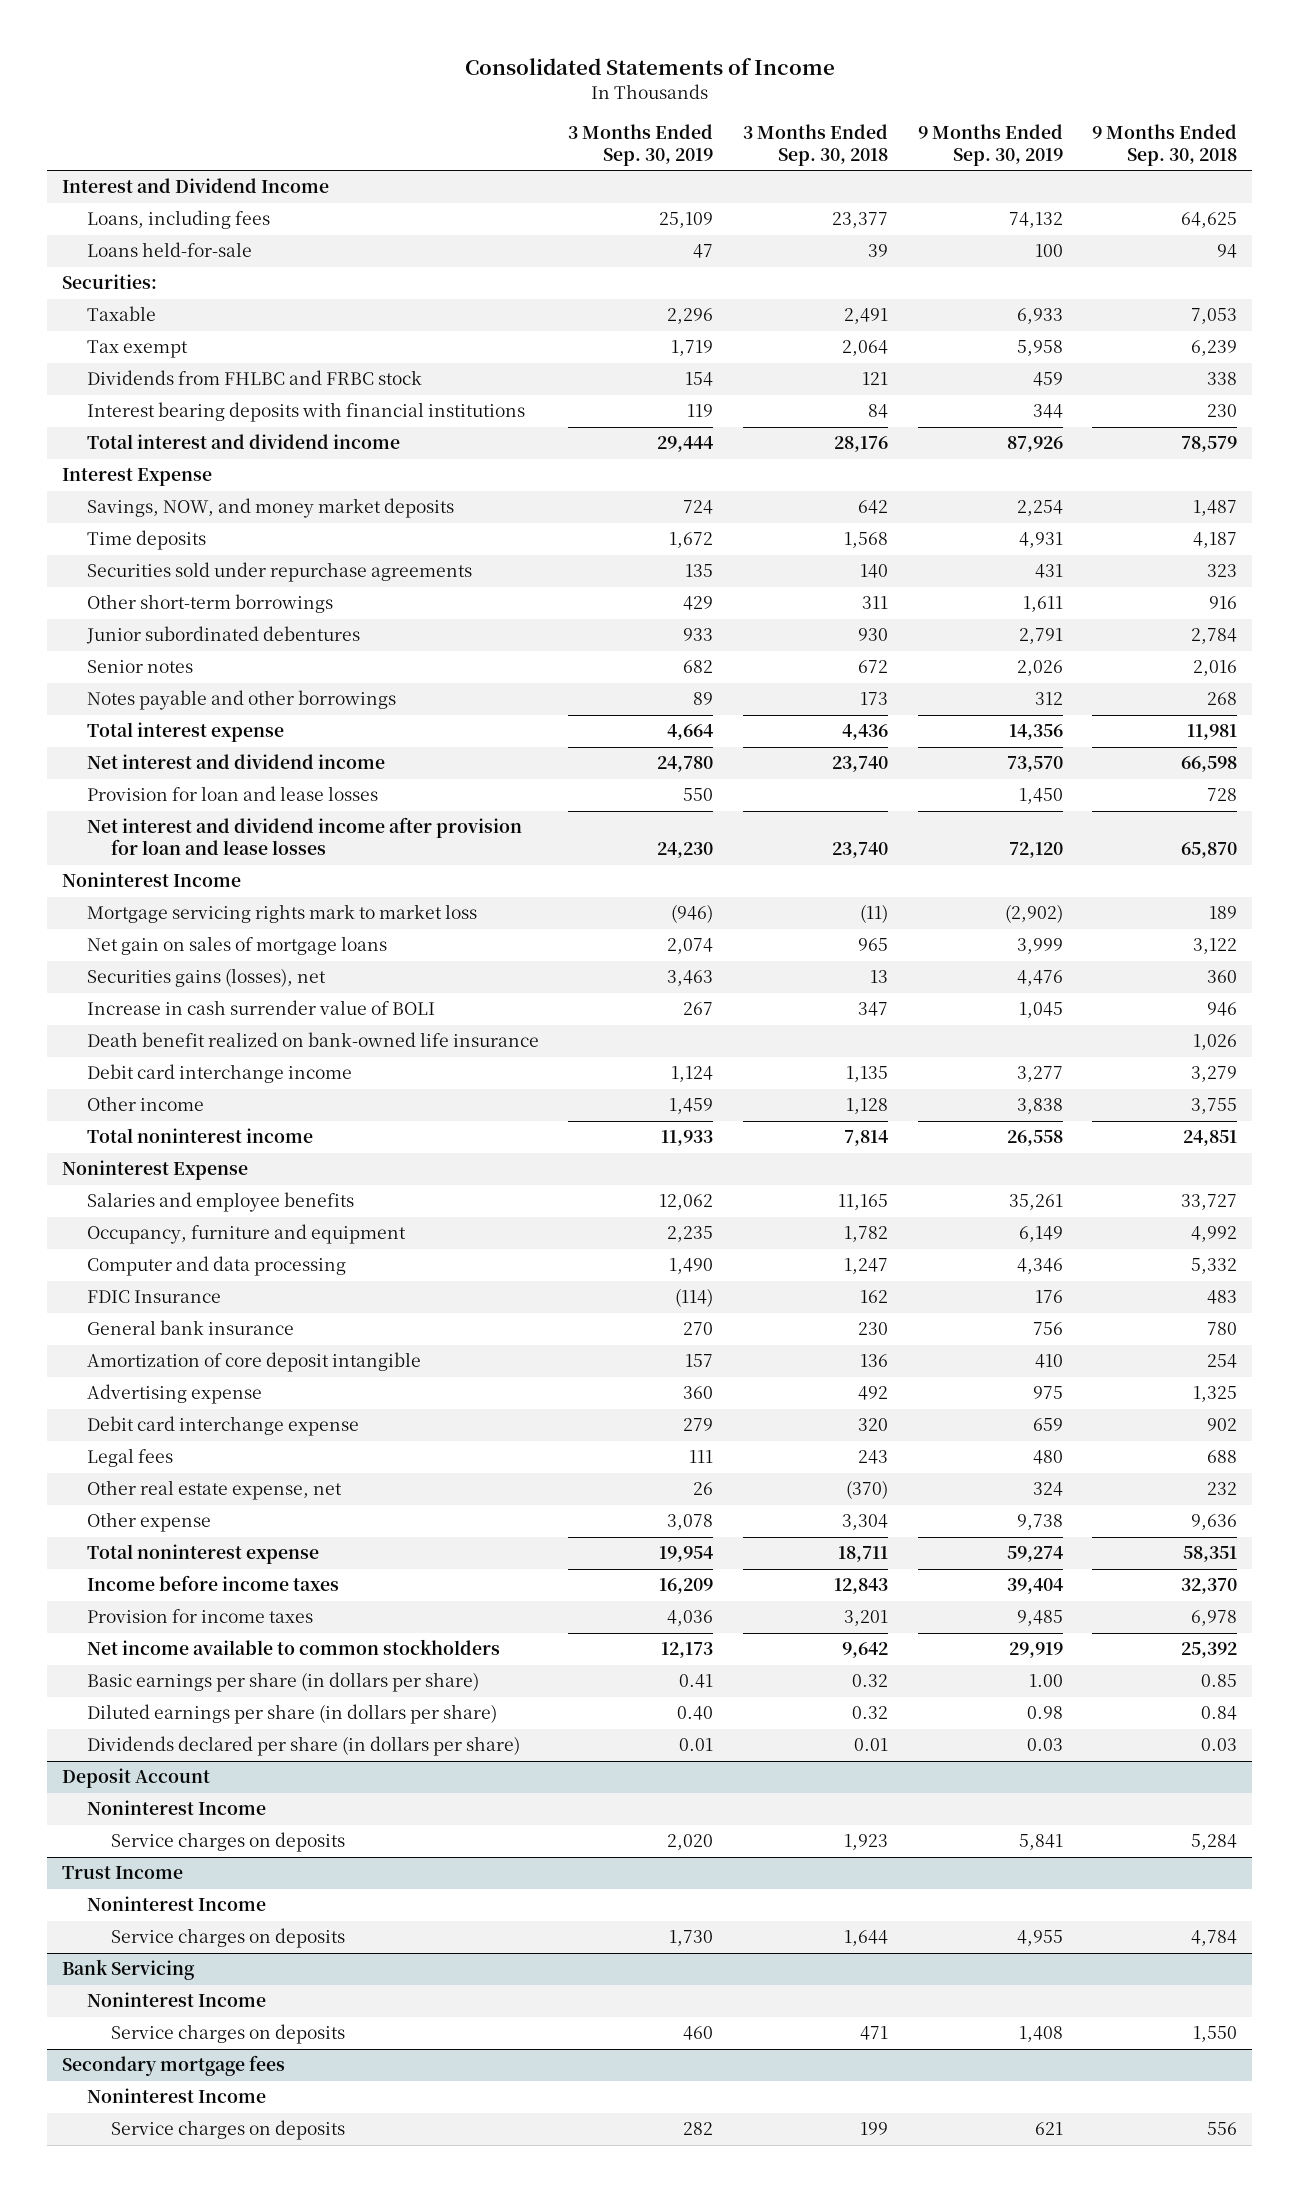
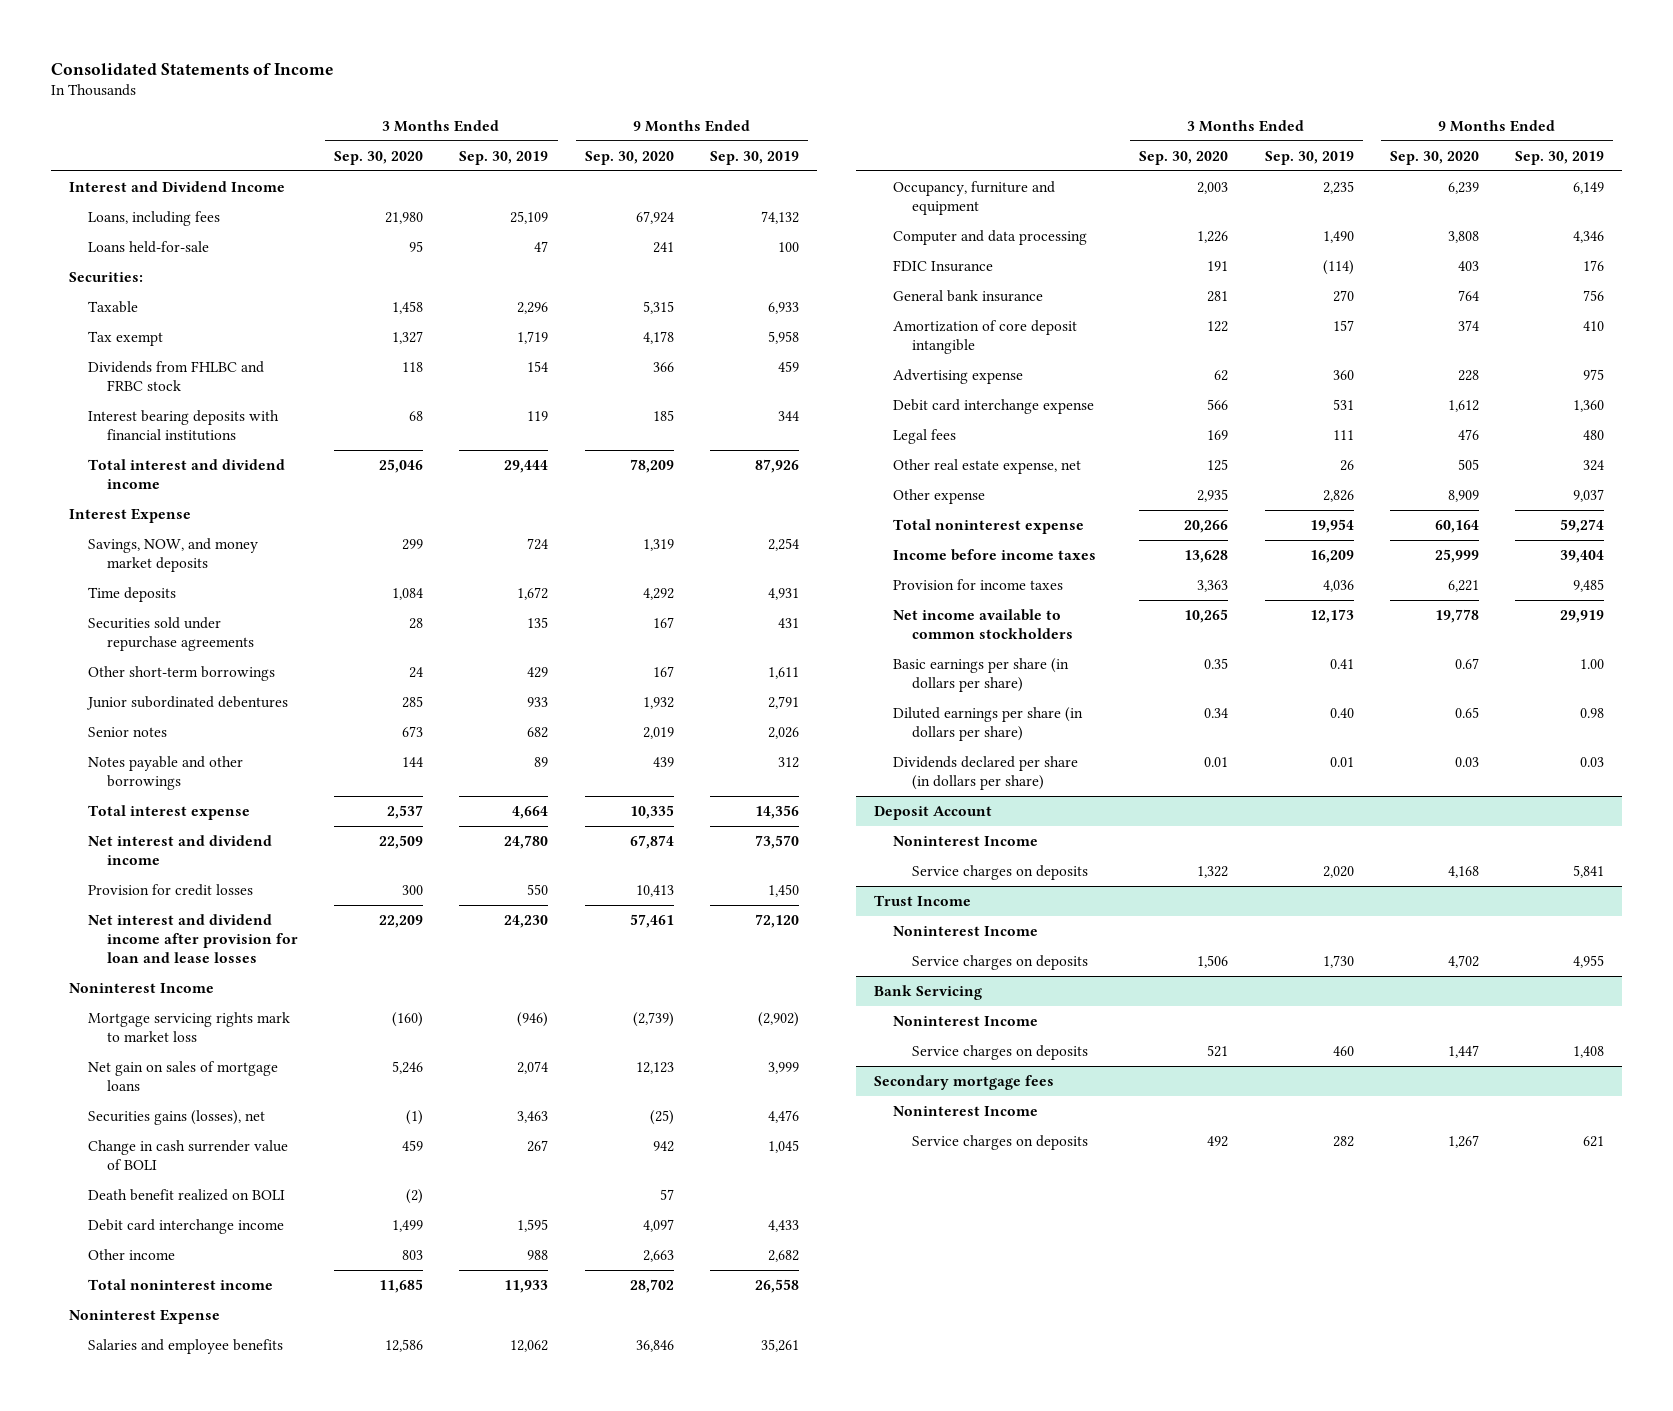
[742,123,888,166] 3 Months Ended Sep. 30, 2018 -> none
[1092,123,1238,166] 9 Months Ended Sep. 30, 2018 -> none
none -> [334,150,424,165] Sep. 30, 2020
none -> [584,150,674,165] Sep. 30, 2020
[86,786,378,802] Provision for loan and lease losses -> [87,883,253,896] Provision for credit losses
[86,1000,435,1016] Increase in cash surrender value of BOLI -> [87,1139,288,1171] Change in cash surrender value of BOLI
[86,1032,539,1048] Death benefit realized on bank-owned life insurance -> [87,1188,285,1201] Death benefit realized on BOLI
[671,1066,714,1083] 1,124 -> [517,1218,549,1232] 1,595
[1016,1066,1063,1083] 3,277 -> [768,1219,800,1232] 4,433
[669,1098,714,1115] 1,459 -> [527,1249,549,1260] 988
[1016,1098,1063,1115] 3,838 -> [768,1249,800,1262] 2,682
[683,1418,714,1432] 279 -> [1332,398,1354,410] 531
[1032,1418,1063,1432] 659 -> [1573,399,1605,412] 1,360
[667,1514,714,1531] 3,078 -> [1322,489,1354,502] 2,826
[1016,1514,1063,1531] 9,738 -> [1573,488,1605,502] 9,037

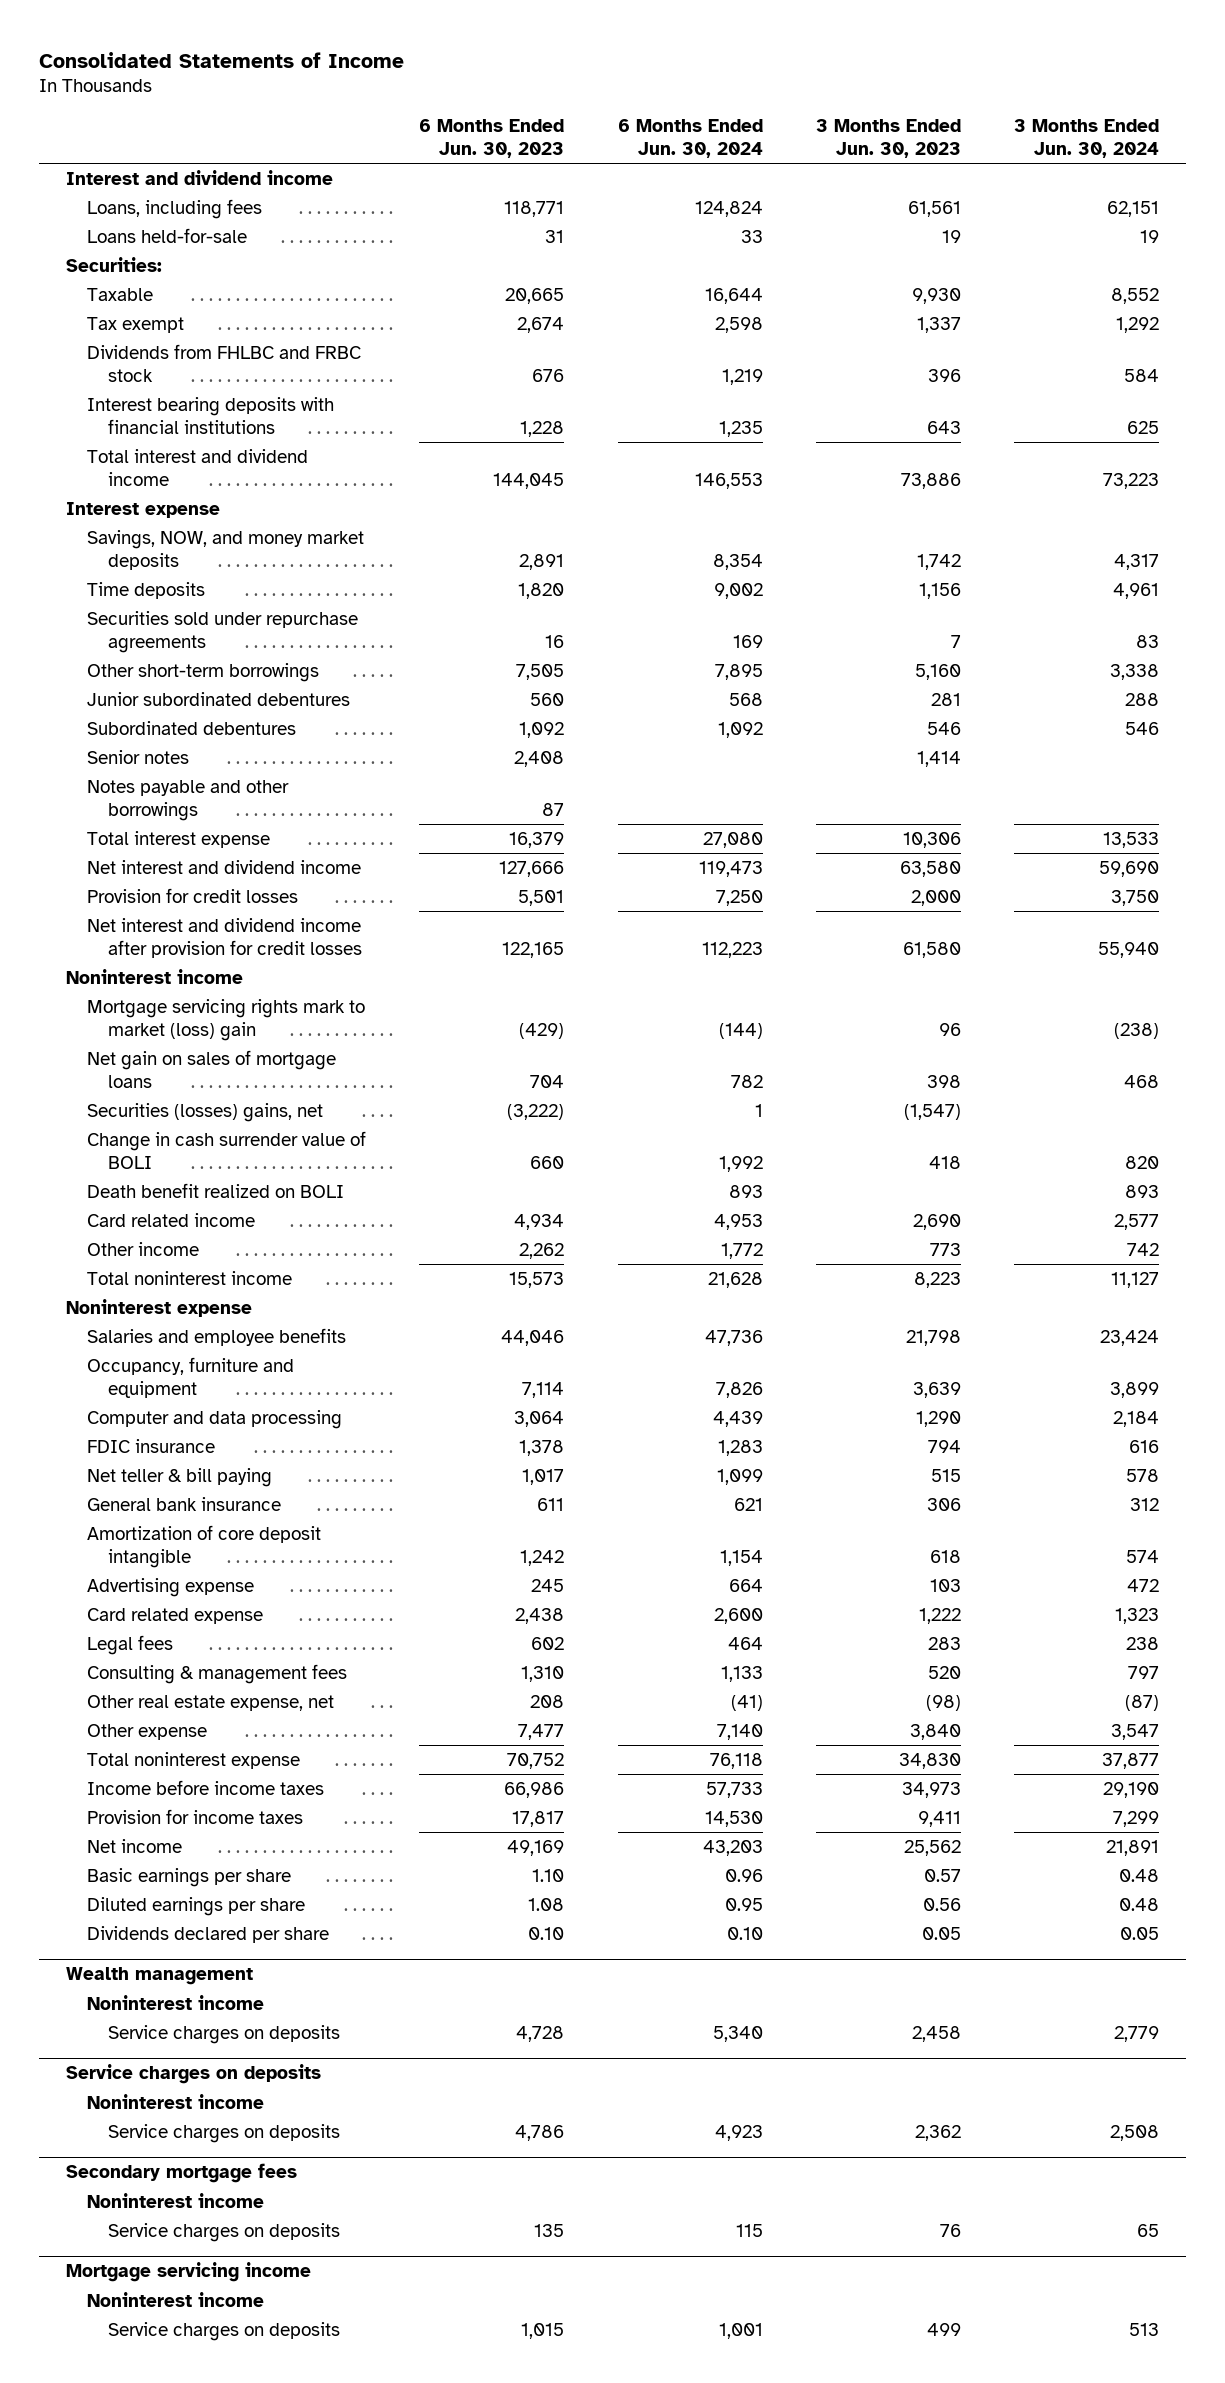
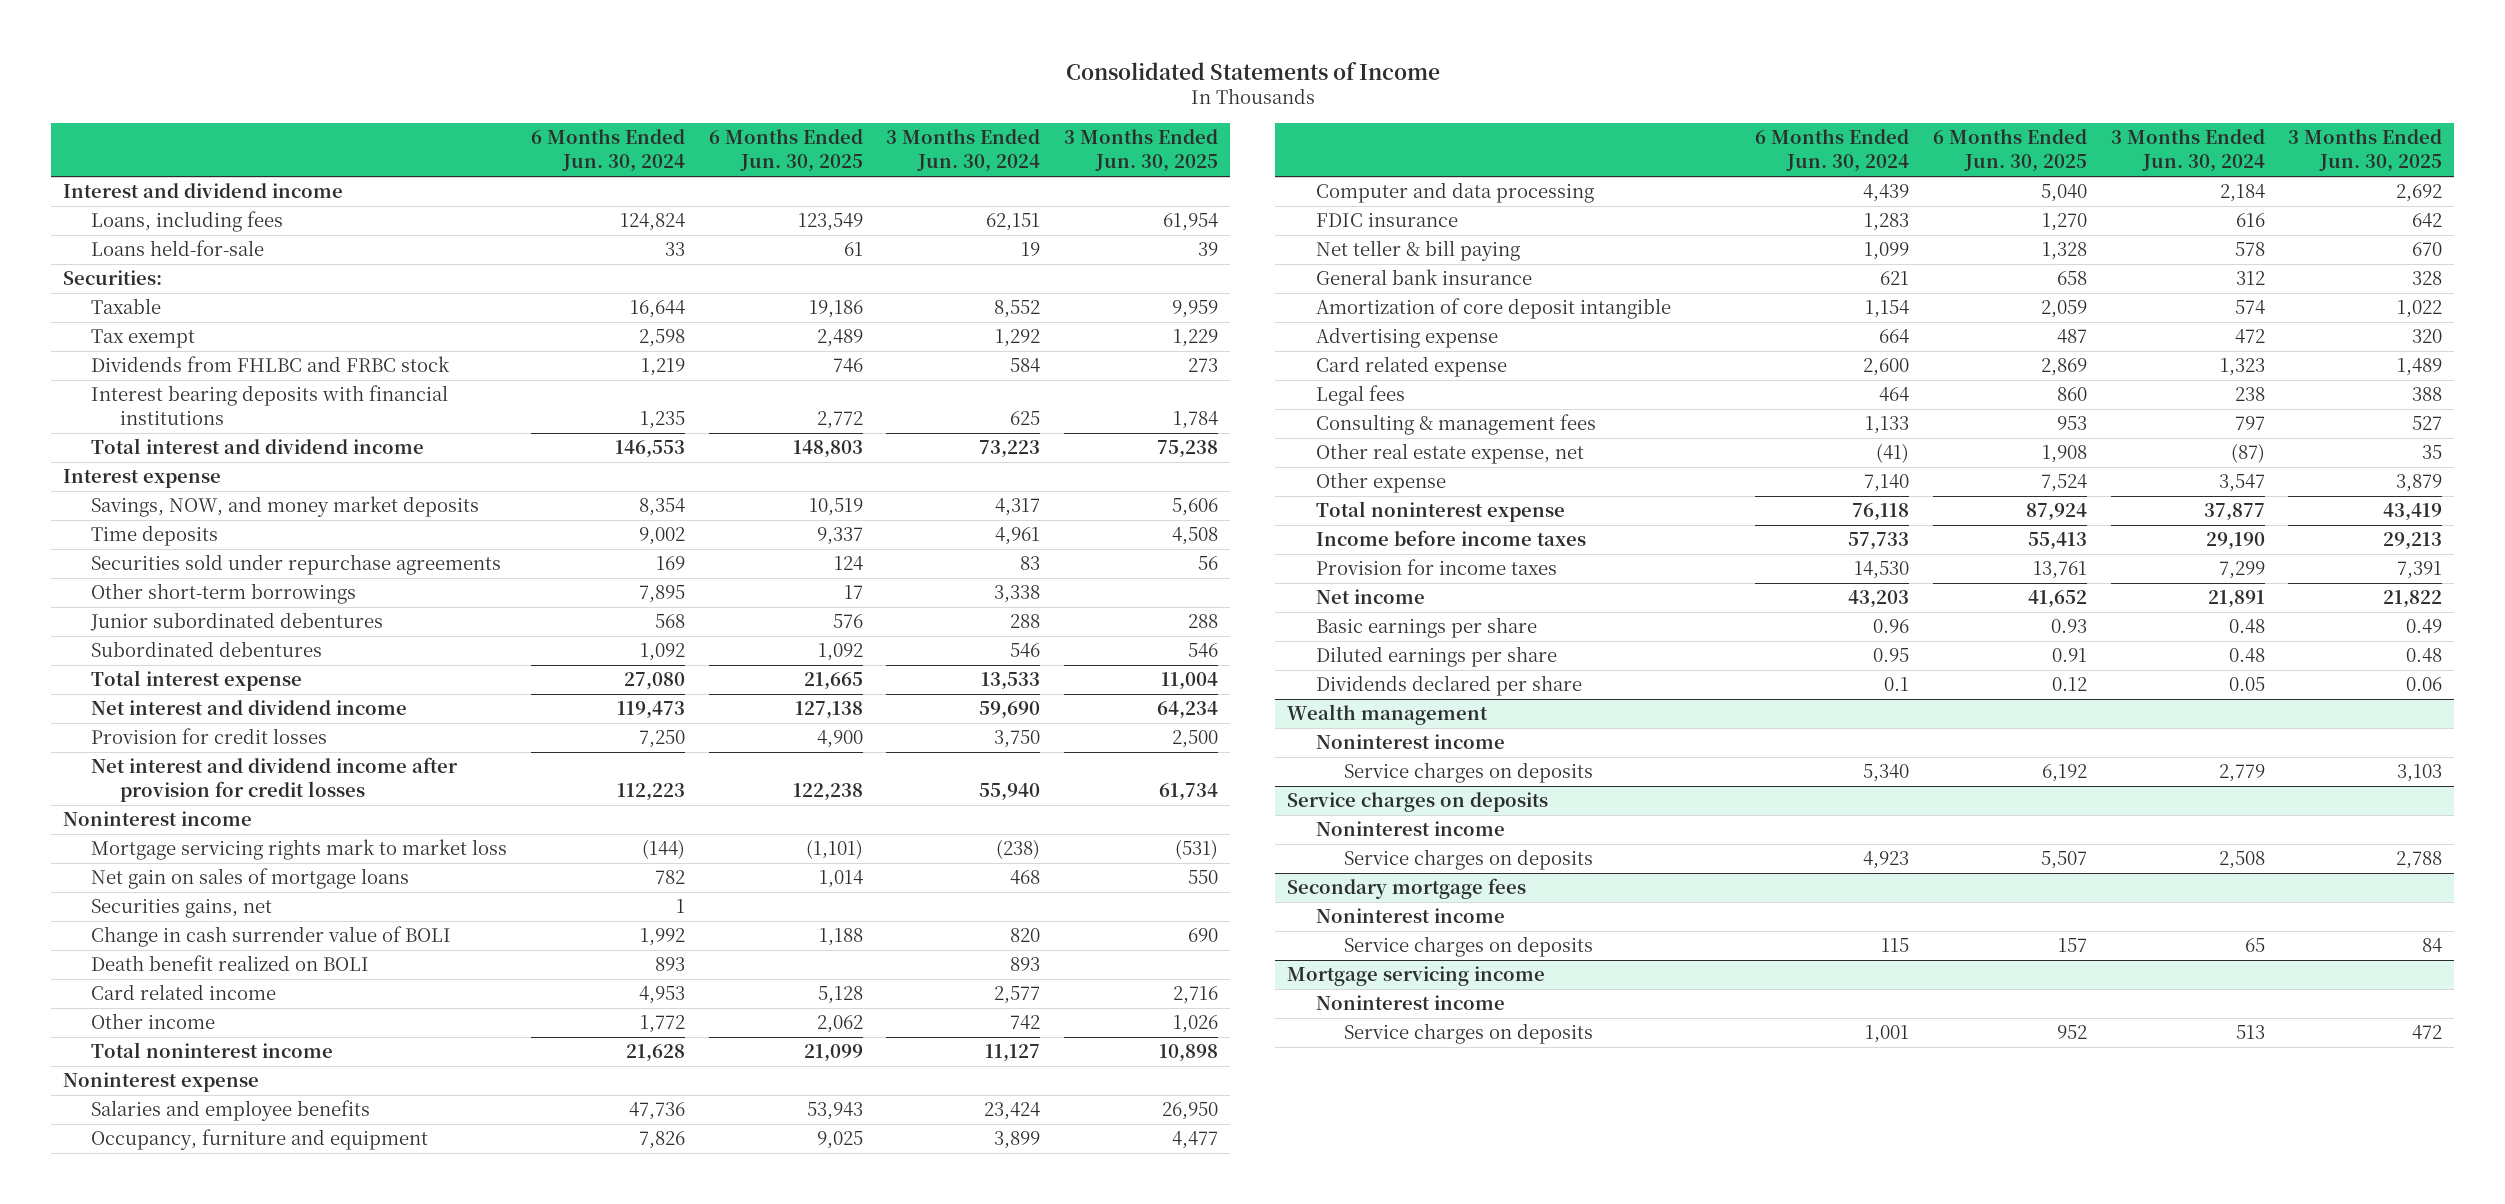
[419,118,565,158] 6 Months Ended Jun. 30, 2023 -> none
[816,118,962,158] 3 Months Ended Jun. 30, 2023 -> none
none -> [708,129,863,173] 6 Months Ended Jun. 30, 2025
none -> [1063,129,1218,173] 3 Months Ended Jun. 30, 2025
[86,749,189,764] Senior notes -> none
[86,779,289,821] Notes payable and other borrowings -> none
[86,998,365,1041] Mortgage servicing rights mark to market (loss) gain -> [91,839,508,861] Mortgage servicing rights mark to market loss
[86,1102,323,1122] Securities (losses) gains, net -> [91,898,273,919] Securities gains, net
[726,1926,763,1940] 0.10 -> [1884,677,1910,692] 0.1

